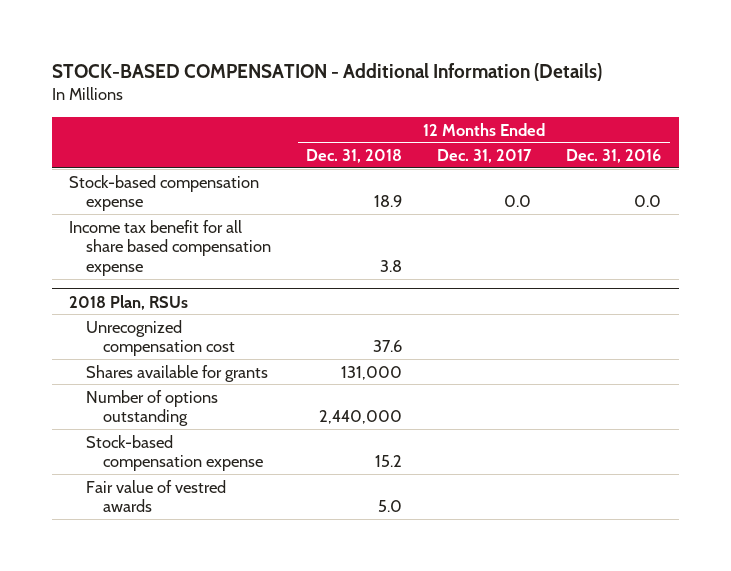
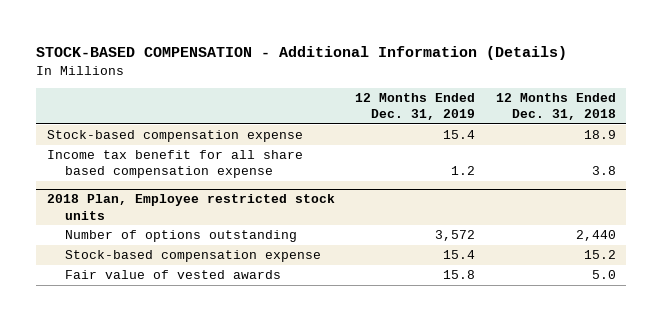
[437,149,533,164] Dec. 31, 2017 -> none
[566,149,662,164] Dec. 31, 2016 -> none
none -> [355,92,476,121] 12 Months Ended Dec. 31, 2019
[69,294,189,310] 2018 Plan, RSUs -> none
[86,319,236,357] Unrecognized compensation cost -> none
[86,364,269,382] Shares available for grants -> none
none -> [46,194,335,220] 2018 Plan, Employee restricted stock units
[319,410,403,425] 2,440,000 -> [575,230,616,242] 2,440
[86,479,227,513] Fair value of vestred awards -> [65,270,282,280] Fair value of vested awards

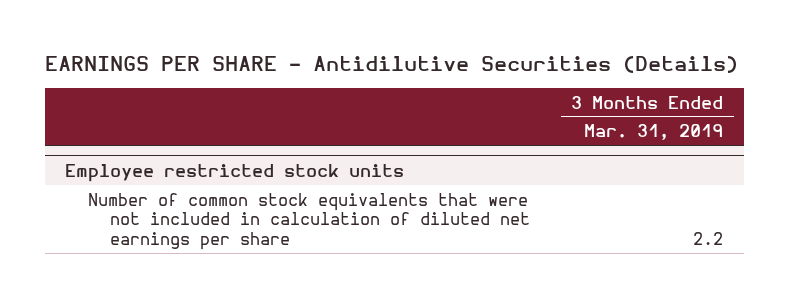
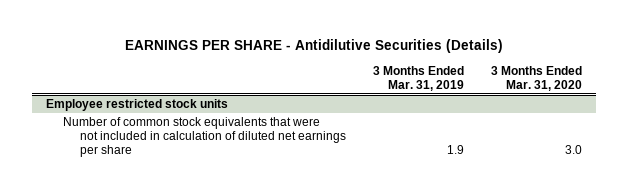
none -> [491,66,583,91] 3 Months Ended Mar. 31, 2020
[693,232,724,246] 2.2 -> [447,144,465,154] 1.9

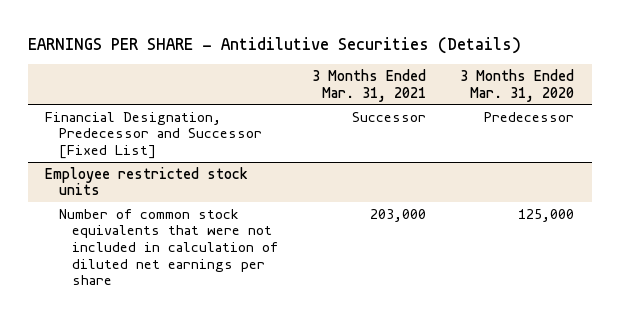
[373,66,465,91] 3 Months Ended Mar. 31, 2019 -> none
none -> [312,68,427,102] 3 Months Ended Mar. 31, 2021
none -> [44,111,262,159] Financial Designation, Predecessor and Successor [Fixed List]
[565,144,583,154] 3.0 -> [518,208,575,222] 125,000

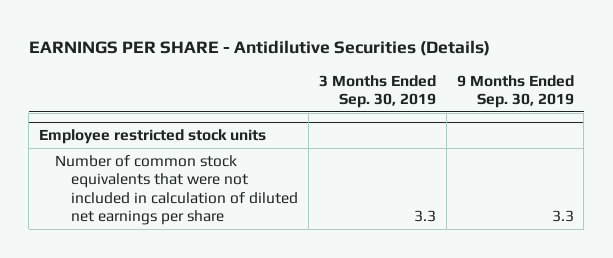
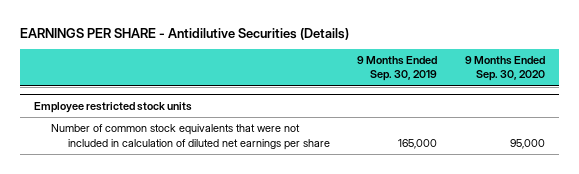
[318,74,436,109] 3 Months Ended Sep. 30, 2019 -> none
none -> [465,56,546,82] 9 Months Ended Sep. 30, 2020
[551,210,574,223] 3.3 -> [398,138,438,149] 165,000

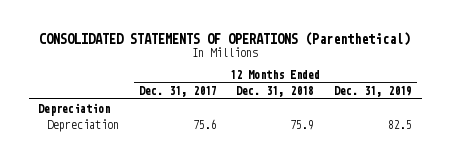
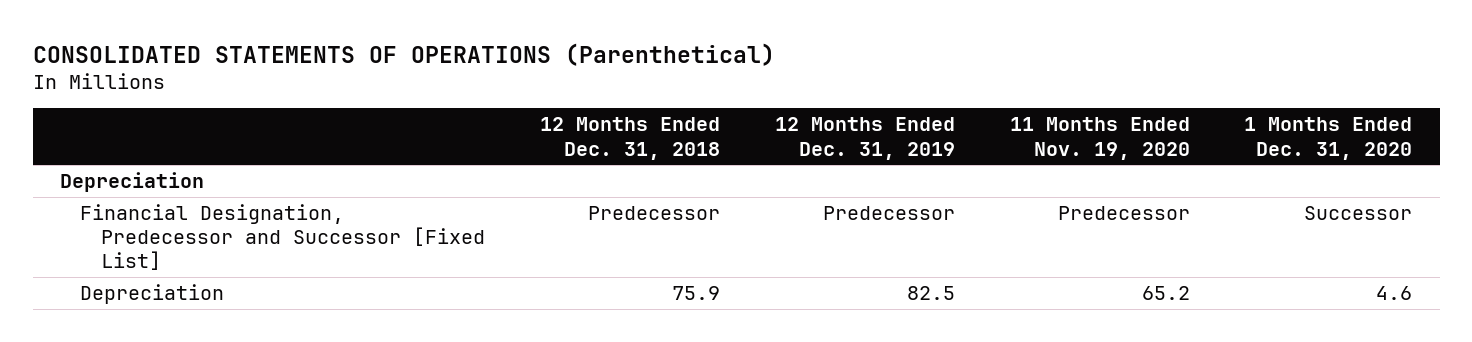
[138,85,217,97] Dec. 31, 2017 -> none
none -> [1009,117,1190,160] 11 Months Ended Nov. 19, 2020
none -> [1244,117,1413,160] 1 Months Ended Dec. 31, 2020
none -> [80,203,485,271] Financial Designation, Predecessor and Successor [Fixed List]

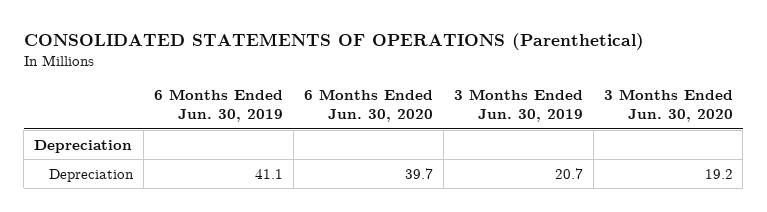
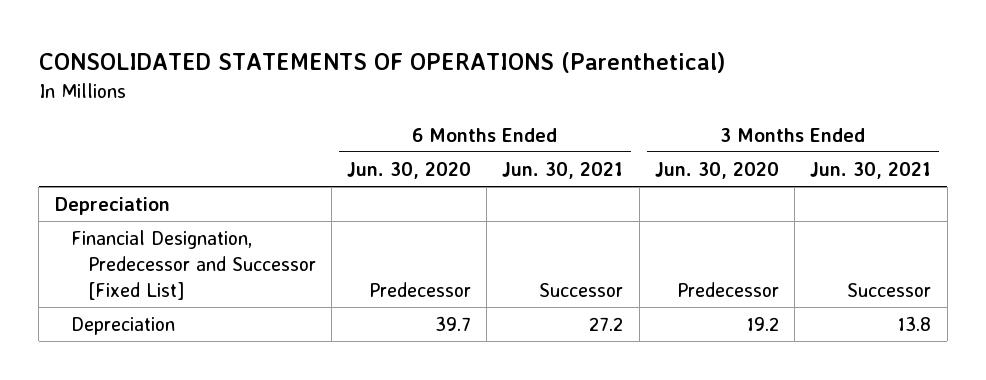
[153,89,283,123] 6 Months Ended Jun. 30, 2019 -> none
[453,89,583,123] 3 Months Ended Jun. 30, 2019 -> none
none -> [502,161,624,179] Jun. 30, 2021
none -> [810,161,932,179] Jun. 30, 2021
none -> [71,229,316,301] Financial Designation, Predecessor and Successor [Fixed List]

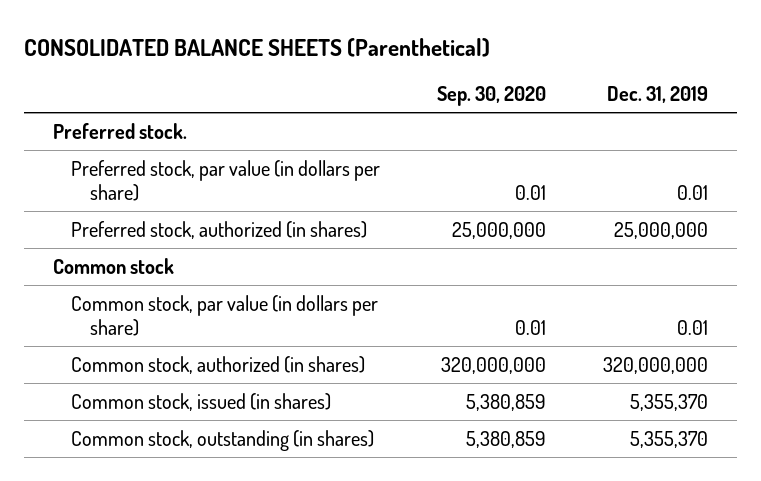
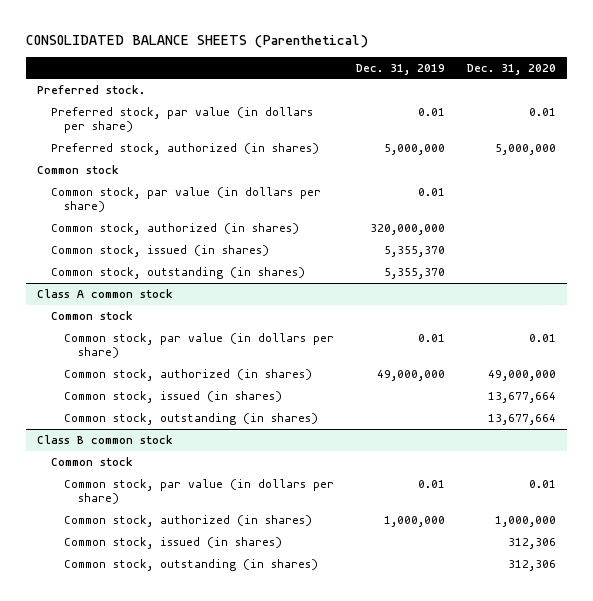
[437,86,547,107] Sep. 30, 2020 -> none
none -> [466,63,556,75] Dec. 31, 2020
[614,221,709,239] 25,000,000 -> [384,143,446,155] 5,000,000
none -> [37,288,174,298] Class A common stock
none -> [50,310,133,320] Common stock
none -> [64,332,335,359] Common stock, par value (in dollars per share)
none -> [64,368,313,381] Common stock, authorized (in shares)
none -> [64,390,283,403] Common stock, issued (in shares)
none -> [64,412,319,425] Common stock, outstanding (in shares)
none -> [37,434,174,444] Class B common stock
none -> [50,456,133,466] Common stock
none -> [64,478,335,505] Common stock, par value (in dollars per share)
none -> [64,514,313,527] Common stock, authorized (in shares)
none -> [64,536,283,549] Common stock, issued (in shares)
none -> [64,558,319,571] Common stock, outstanding (in shares)

